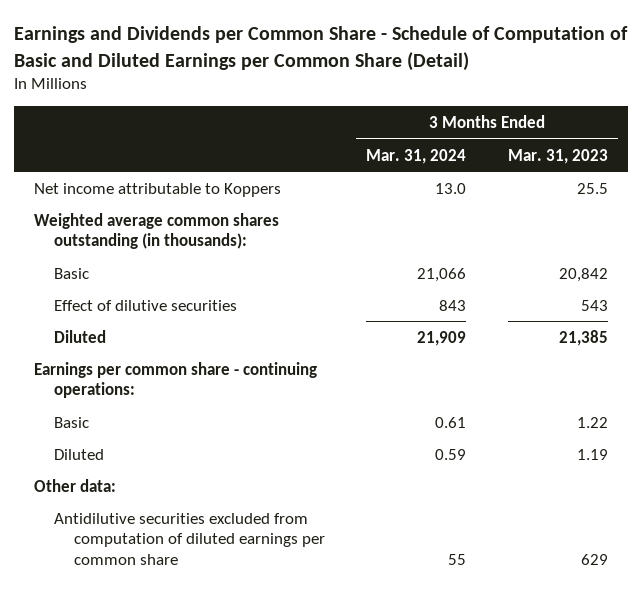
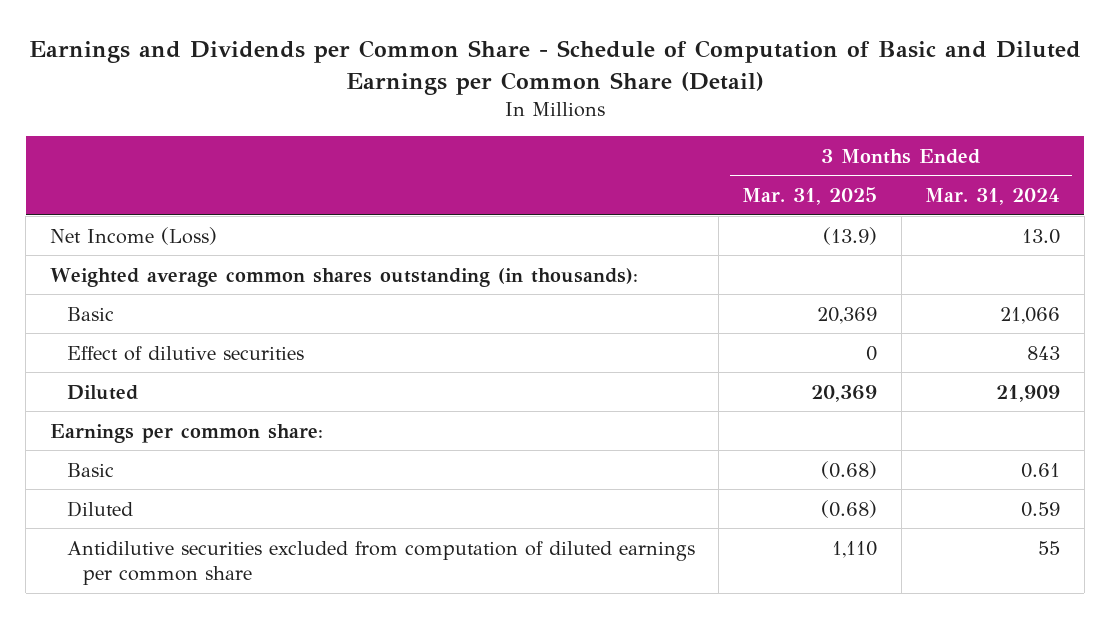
[507,148,608,164] Mar. 31, 2023 -> none
none -> [742,187,878,206] Mar. 31, 2025
[34,182,282,197] Net income attributable to Koppers -> [49,226,217,245] Net Income (Loss)
[34,361,318,399] Earnings per common share - continuing operations: -> [49,423,323,443] Earnings per common share:
[34,478,117,492] Other data: -> none

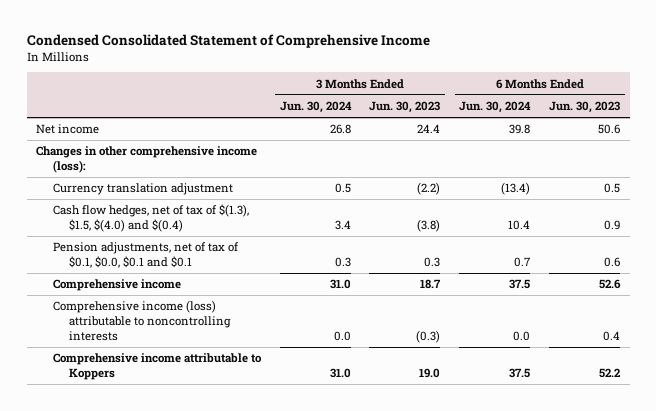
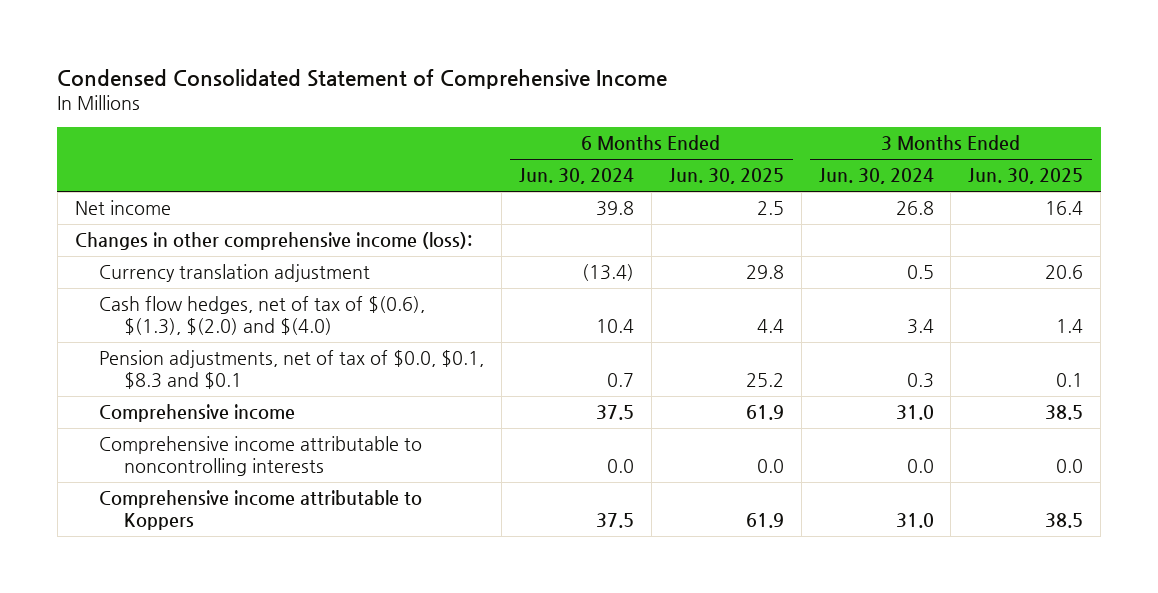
[369,101,441,114] Jun. 30, 2023 -> none
[549,101,621,114] Jun. 30, 2023 -> none
none -> [668,168,784,185] Jun. 30, 2025
none -> [968,168,1084,185] Jun. 30, 2025
[52,204,249,233] Cash flow hedges, net of tax of $(1.3), $1.5, $(4.0) and $(0.4) -> [99,296,426,336] Cash flow hedges, net of tax of $(0.6), $(1.3), $(2.0) and $(4.0)
[52,242,239,269] Pension adjustments, net of tax of $0.1, $0.0, $0.1 and $0.1 -> [99,350,485,390] Pension adjustments, net of tax of $0.0, $0.1, $8.3 and $0.1
[52,300,231,341] Comprehensive income (loss) attributable to noncontrolling interests -> [99,436,423,477] Comprehensive income attributable to noncontrolling interests

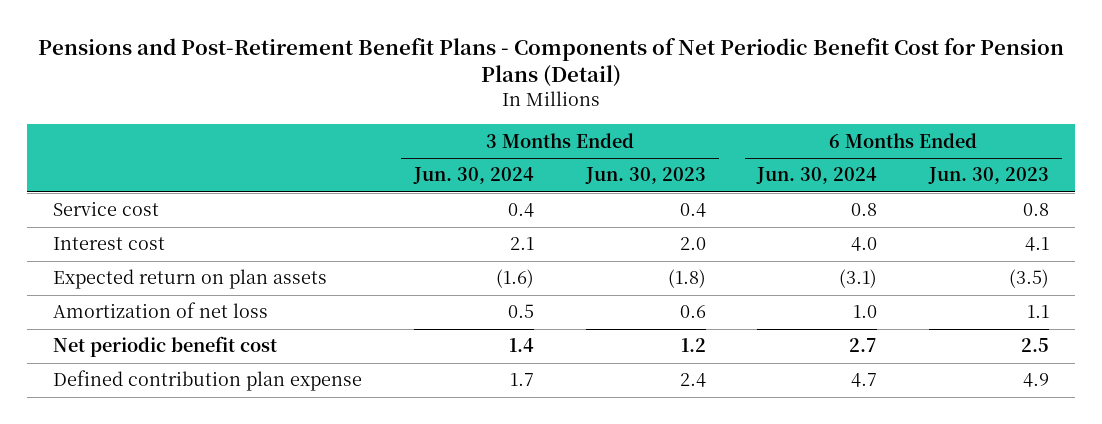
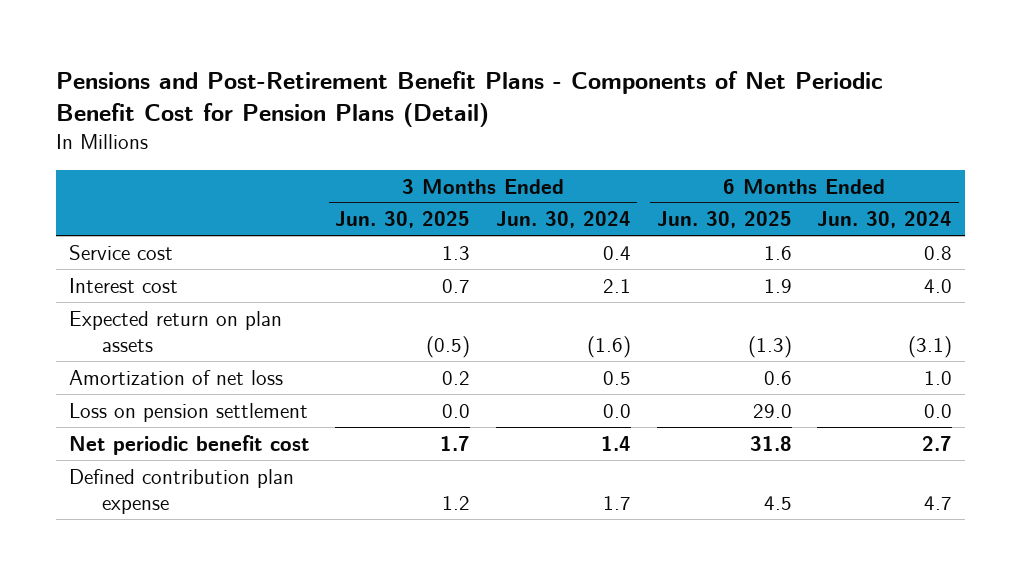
[584,167,706,185] Jun. 30, 2023 -> none
[928,167,1050,185] Jun. 30, 2023 -> none
none -> [335,211,471,229] Jun. 30, 2025
none -> [656,211,792,229] Jun. 30, 2025
none -> [69,402,309,422] Loss on pension settlement

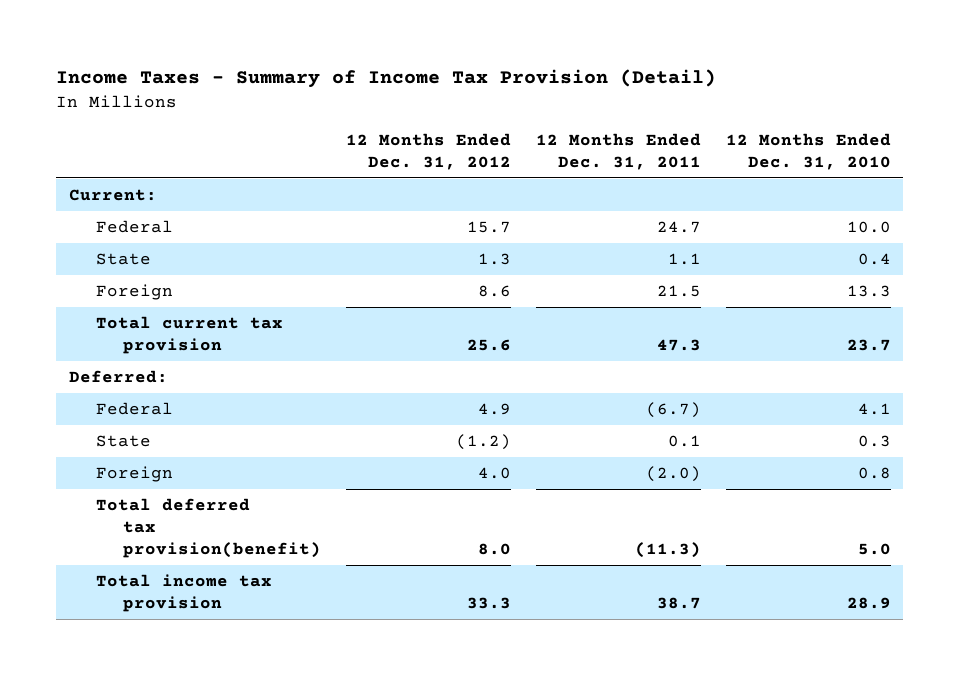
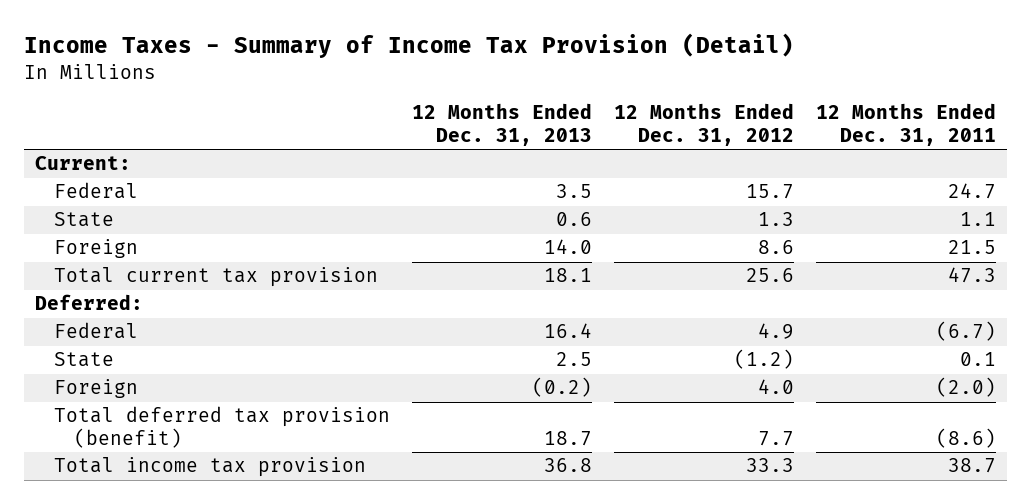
[725,132,891,171] 12 Months Ended Dec. 31, 2010 -> none
none -> [412,103,593,146] 12 Months Ended Dec. 31, 2013
[95,497,321,559] Total deferred tax provision(benefit) -> [54,406,391,449] Total deferred tax provision (benefit)
[477,543,511,556] 8.0 -> [758,431,795,447] 7.7
[634,542,701,559] (11.3) -> [935,428,996,449] (8.6)

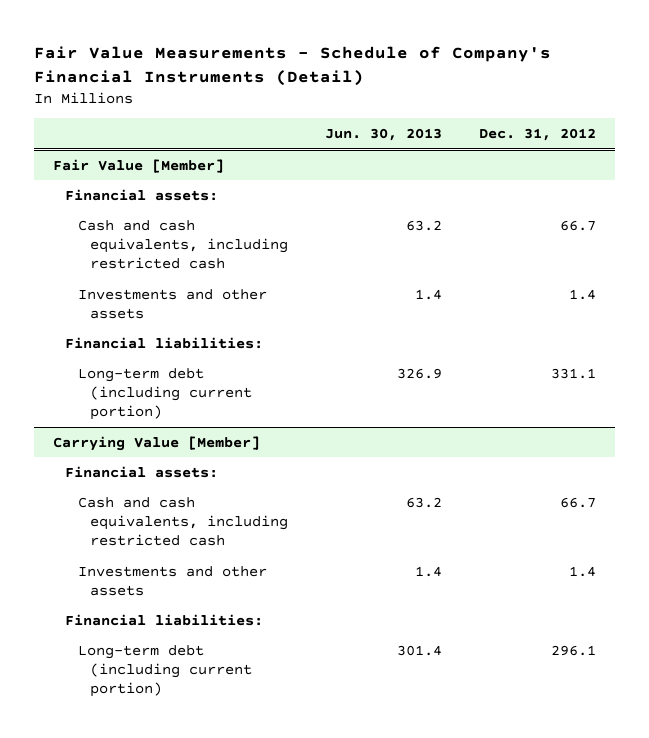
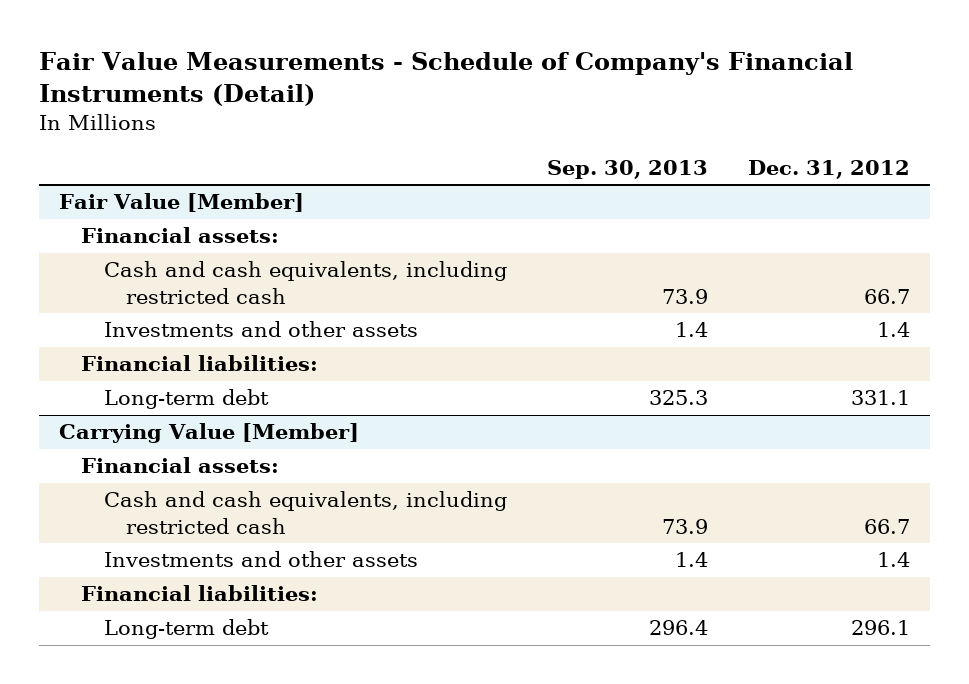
[325,127,443,141] Jun. 30, 2013 -> none
none -> [547,159,709,179] Sep. 30, 2013
[77,367,253,421] Long-term debt (including current portion) -> [103,389,269,410] Long-term debt
[77,644,253,698] Long-term debt (including current portion) -> [103,619,269,640] Long-term debt

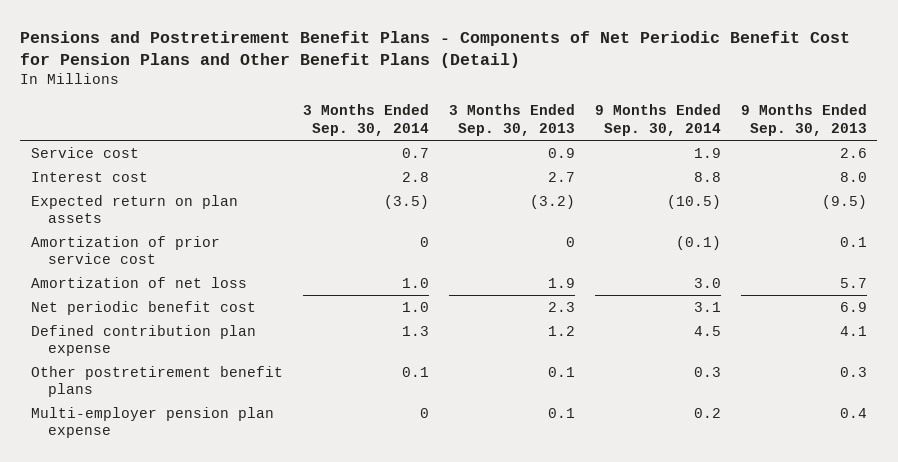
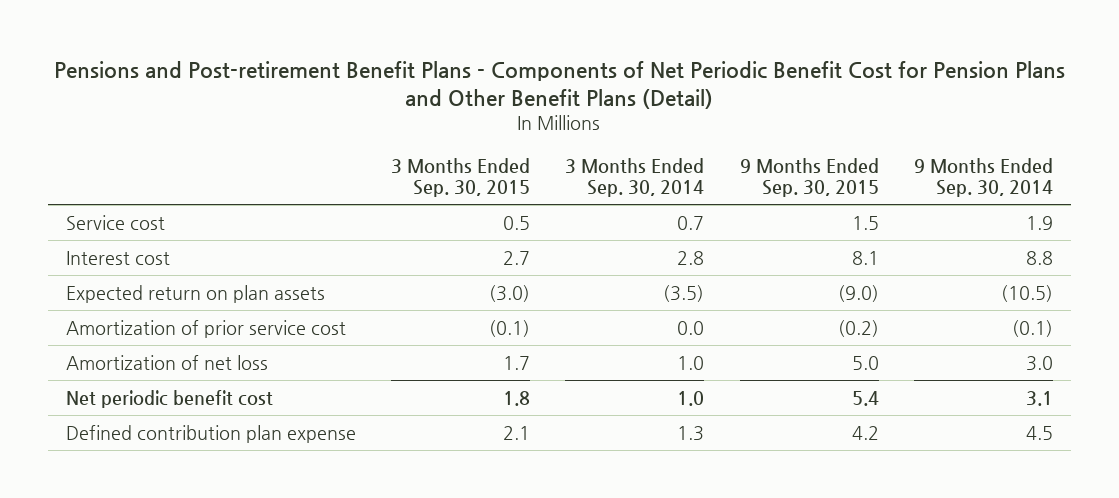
[20,30,851,69] Pensions and Postretirement Benefit Plans - Components of Net Periodic Benefit Cost for Pension Plans and Other Benefit Plans (Detail) -> [54,60,1066,109] Pensions and Post-retirement Benefit Plans - Components of Net Periodic Benefit Cost for Pension Plans and Other Benefit Plans (Detail)
[448,104,575,136] 3 Months Ended Sep. 30, 2013 -> none
[741,104,868,136] 9 Months Ended Sep. 30, 2013 -> none
none -> [391,157,531,198] 3 Months Ended Sep. 30, 2015
none -> [739,157,879,198] 9 Months Ended Sep. 30, 2015
[419,236,429,247] 0 -> [677,321,705,336] 0.0
[30,365,283,398] Other postretirement benefit plans -> none
[30,406,274,439] Multi-employer pension plan expense -> none

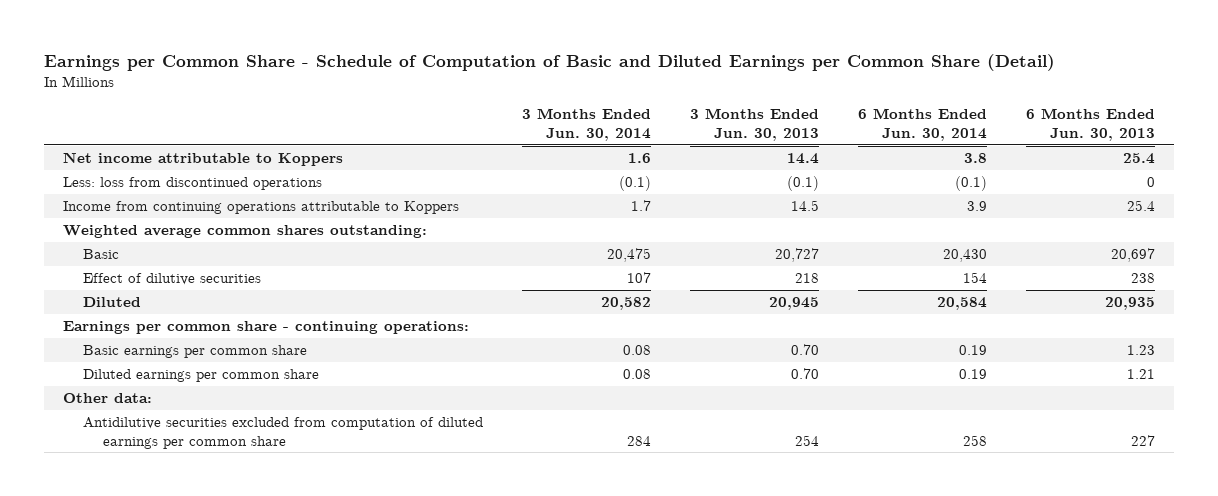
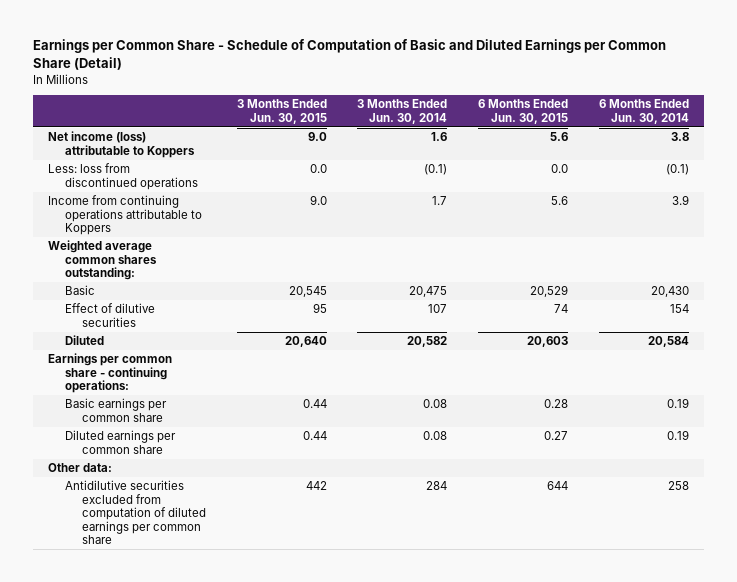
[689,107,819,141] 3 Months Ended Jun. 30, 2013 -> none
[1025,107,1155,141] 6 Months Ended Jun. 30, 2013 -> none
none -> [236,99,327,124] 3 Months Ended Jun. 30, 2015
none -> [478,99,569,124] 6 Months Ended Jun. 30, 2015
[63,151,344,166] Net income attributable to Koppers -> [48,131,195,158] Net income (loss) attributable to Koppers

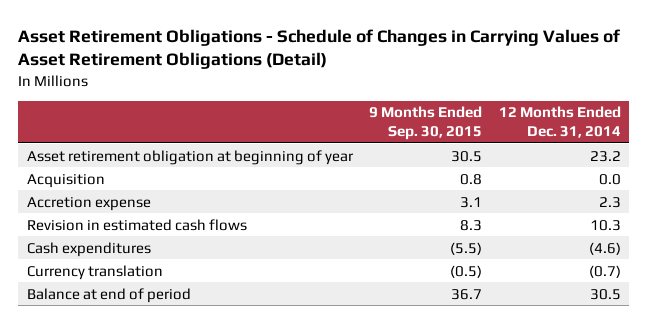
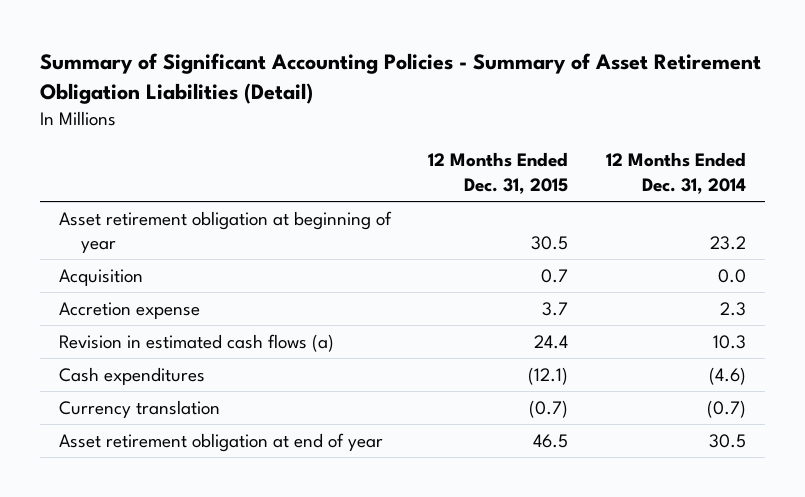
[18,28,621,70] Asset Retirement Obligations - Schedule of Changes in Carrying Values of Asset Retirement Obligations (Detail) -> [39,53,761,104] Summary of Significant Accounting Policies - Summary of Asset Retirement Obligation Liabilities (Detail)
[369,106,483,141] 9 Months Ended Sep. 30, 2015 -> none
none -> [428,152,569,194] 12 Months Ended Dec. 31, 2015
[26,218,247,231] Revision in estimated cash flows -> [58,333,334,352] Revision in estimated cash flows (a)
[26,287,191,303] Balance at end of period -> [58,432,383,452] Asset retirement obligation at end of year

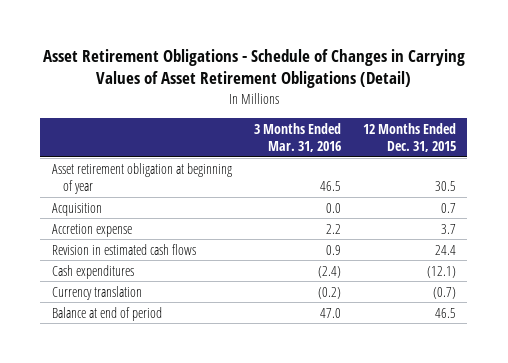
[39,53,761,104] Summary of Significant Accounting Policies - Summary of Asset Retirement Obligation Liabilities (Detail) -> [42,49,465,89] Asset Retirement Obligations - Schedule of Changes in Carrying Values of Asset Retirement Obligations (Detail)
[606,152,747,194] 12 Months Ended Dec. 31, 2014 -> none
none -> [253,122,341,153] 3 Months Ended Mar. 31, 2016
[58,333,334,352] Revision in estimated cash flows (a) -> [51,243,196,255] Revision in estimated cash flows
[58,432,383,452] Asset retirement obligation at end of year -> [51,306,162,321] Balance at end of period

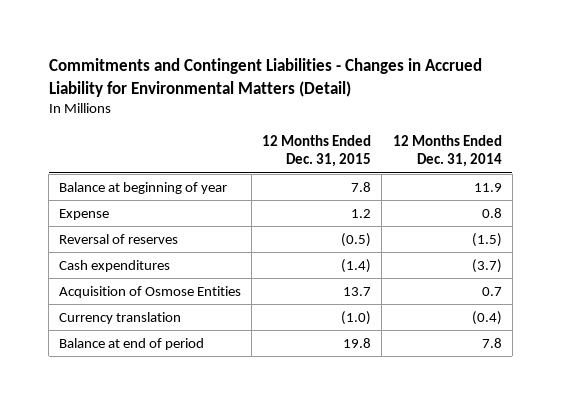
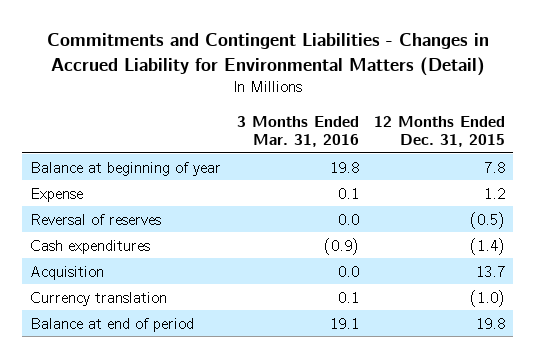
[392,134,502,168] 12 Months Ended Dec. 31, 2014 -> none
none -> [236,115,359,148] 3 Months Ended Mar. 31, 2016
[59,285,242,298] Acquisition of Osmose Entities -> [29,265,104,280] Acquisition

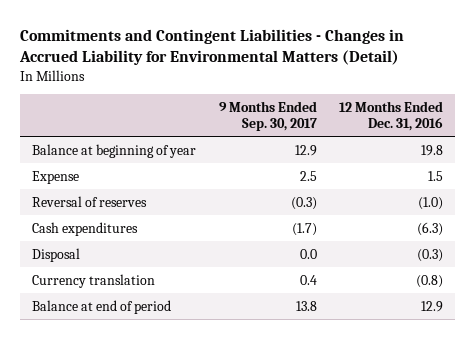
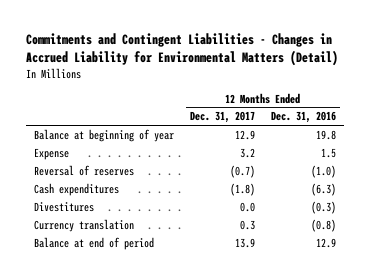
[218,100,317,132] 9 Months Ended Sep. 30, 2017 -> none
none -> [190,111,256,124] Dec. 31, 2017
[31,247,80,262] Disposal -> [34,201,95,212] Divestitures

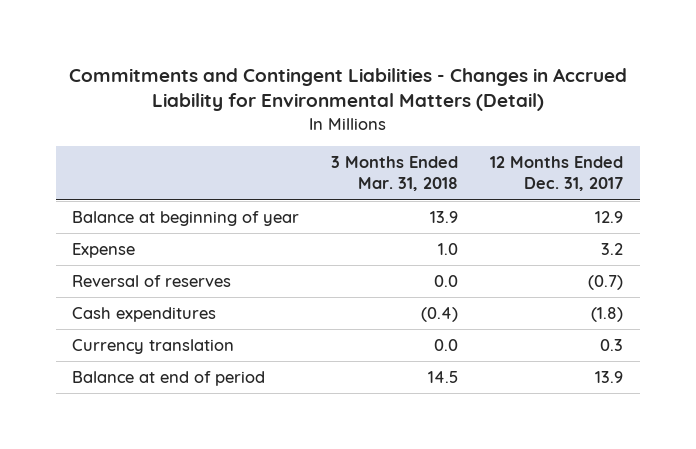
[271,111,337,124] Dec. 31, 2016 -> none
none -> [331,156,459,192] 3 Months Ended Mar. 31, 2018
[34,201,95,212] Divestitures -> none

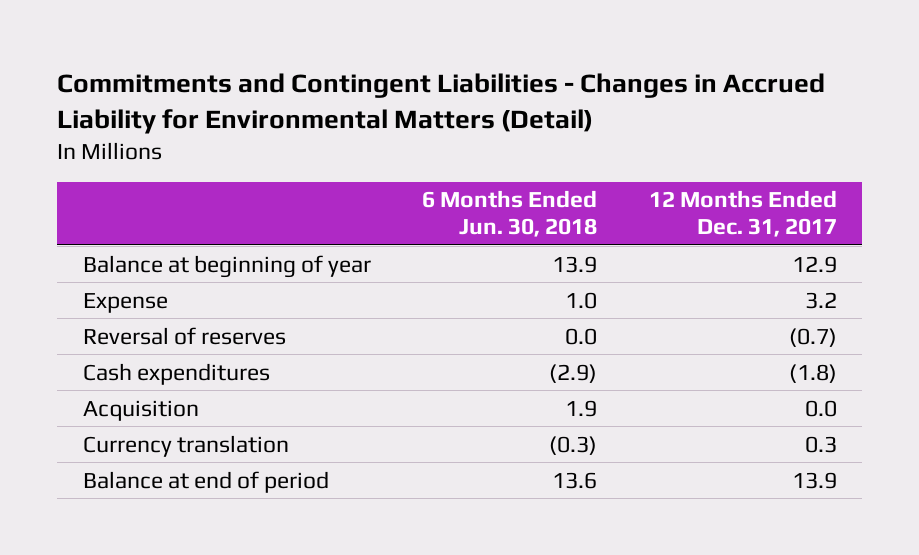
[331,156,459,192] 3 Months Ended Mar. 31, 2018 -> none
none -> [422,190,598,237] 6 Months Ended Jun. 30, 2018
none -> [82,399,199,421] Acquisition

